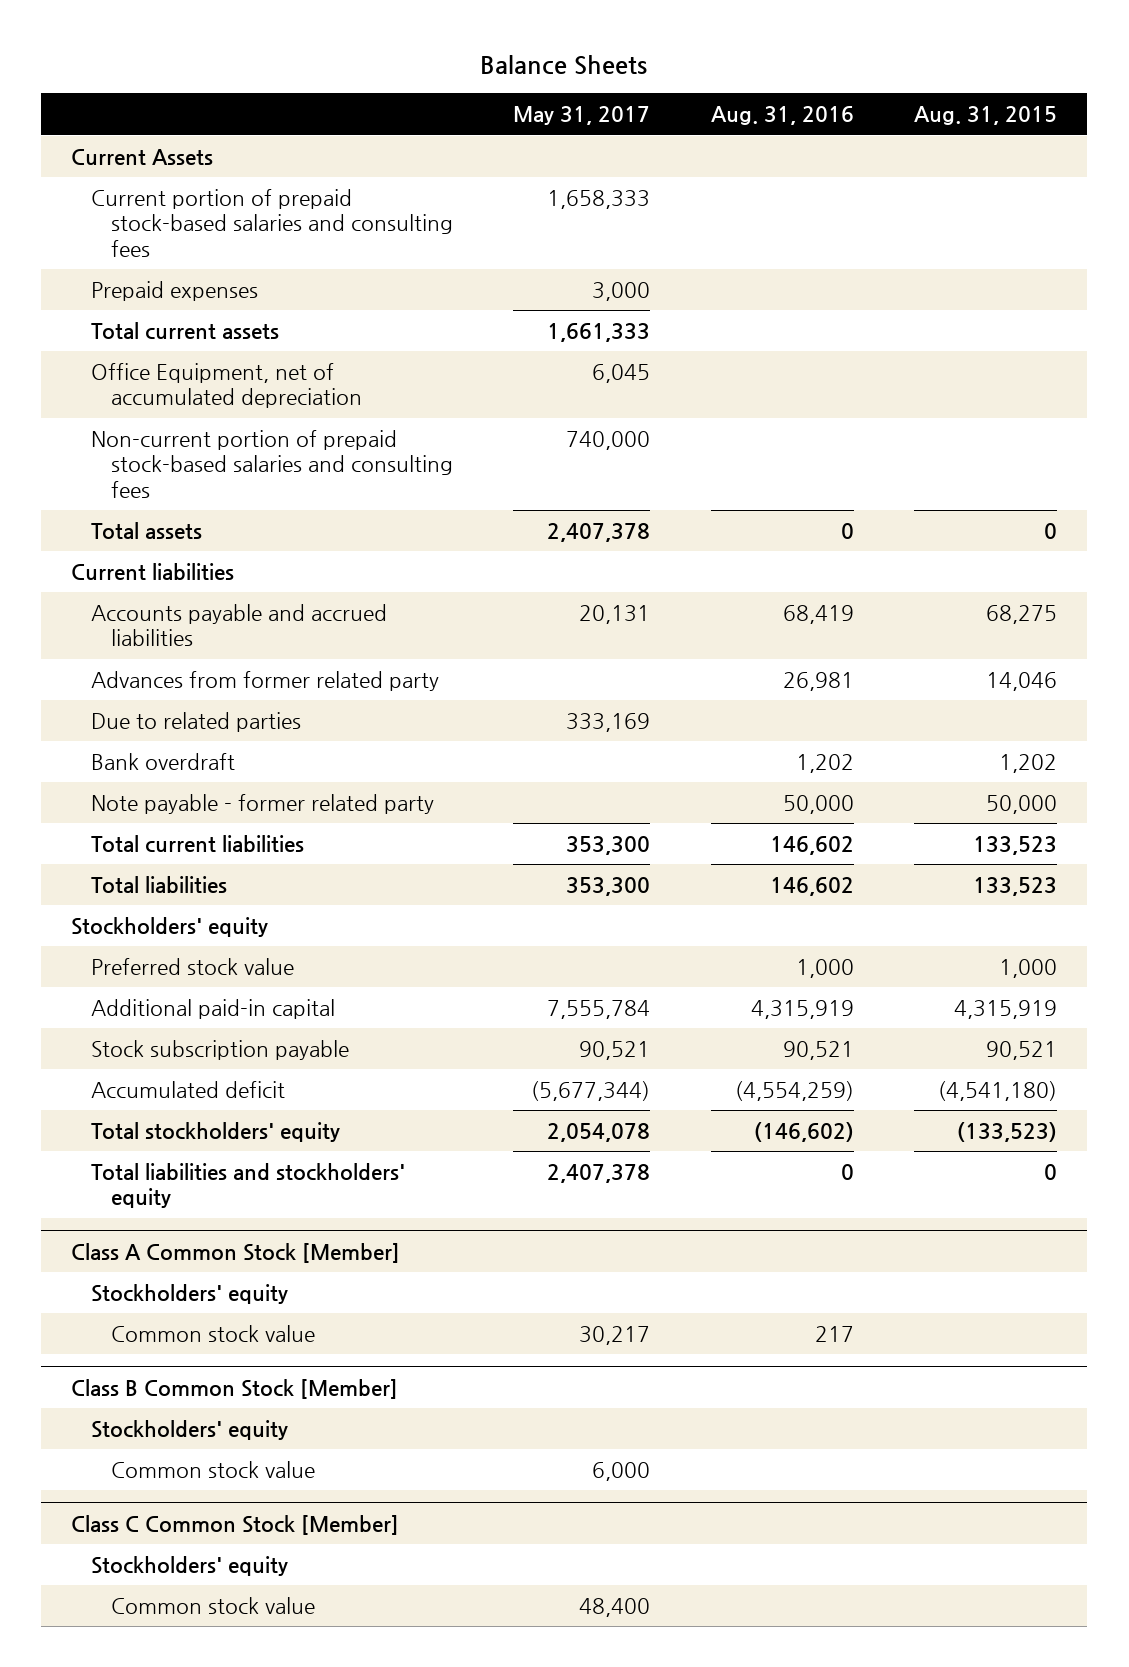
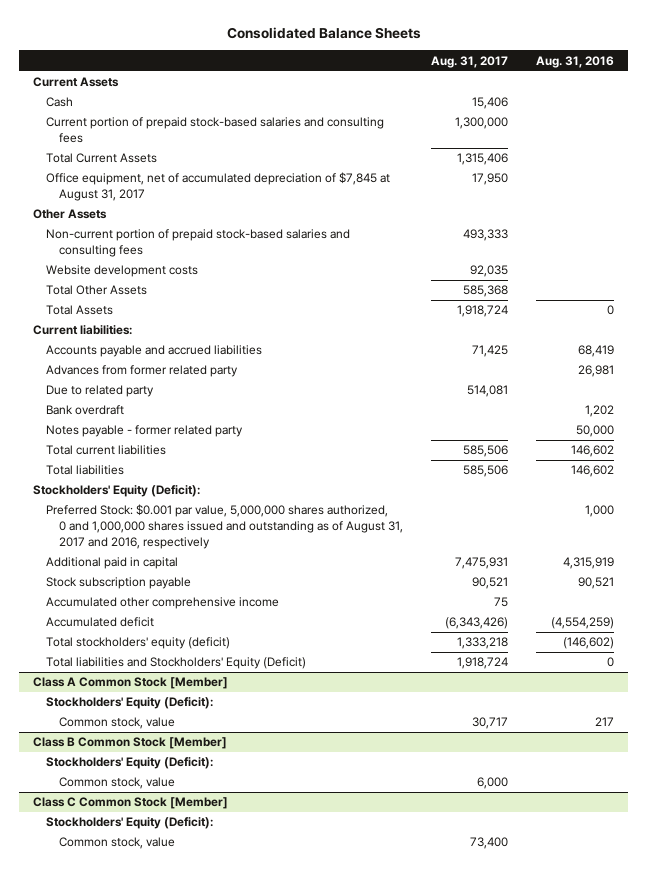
[480,54,648,75] Balance Sheets -> [226,27,421,40] Consolidated Balance Sheets
[513,106,651,126] May 31, 2017 -> none
[914,106,1058,126] Aug. 31, 2015 -> none
none -> [430,55,508,68] Aug. 31, 2017
none -> [45,97,73,108] Cash
[91,280,259,301] Prepaid expenses -> none
[91,321,280,340] Total current assets -> [45,153,157,164] Total Current Assets
[91,362,362,409] Office Equipment, net of accumulated depreciation -> [45,172,390,202] Office equipment, net of accumulated depreciation of $7,845 at August 31, 2017
none -> [33,209,108,220] Other Assets
none -> [45,265,198,278] Website development costs
none -> [45,285,147,296] Total Other Assets
[91,521,203,539] Total assets -> [45,305,113,316] Total Assets
[71,562,235,580] Current liabilities -> [33,325,133,336] Current liabilities:
[91,711,302,732] Due to related parties -> [45,385,154,398] Due to related party
[91,793,435,814] Note payable - former related party -> [45,425,243,438] Notes payable - former related party
[71,916,269,937] Stockholders' equity -> [33,485,201,498] Stockholders' Equity (Deficit):
[91,957,295,975] Preferred stock value -> [45,504,403,549] Preferred Stock: $0.001 par value, 5,000,000 shares authorized, 0 and 1,000,000 shares issued and outstanding as of August 31, 2017 and 2016, respectively
[91,998,336,1019] Additional paid-in capital -> [45,557,178,570] Additional paid in capital
none -> [45,597,279,610] Accumulated other comprehensive income
[91,1121,341,1142] Total stockholders' equity -> [45,637,230,650] Total stockholders' equity (deficit)
[91,1162,406,1209] Total liabilities and stockholders' equity -> [45,657,306,670] Total liabilities and Stockholders' Equity (Deficit)
[91,1283,289,1304] Stockholders' equity -> [45,697,213,710] Stockholders' Equity (Deficit):
[110,1324,315,1342] Common stock value -> [58,717,175,730] Common stock, value
[91,1419,289,1440] Stockholders' equity -> [45,757,213,770] Stockholders' Equity (Deficit):
[110,1460,315,1478] Common stock value -> [58,777,175,790] Common stock, value
[91,1555,289,1576] Stockholders' equity -> [45,817,213,830] Stockholders' Equity (Deficit):
[110,1596,315,1614] Common stock value -> [58,837,175,850] Common stock, value

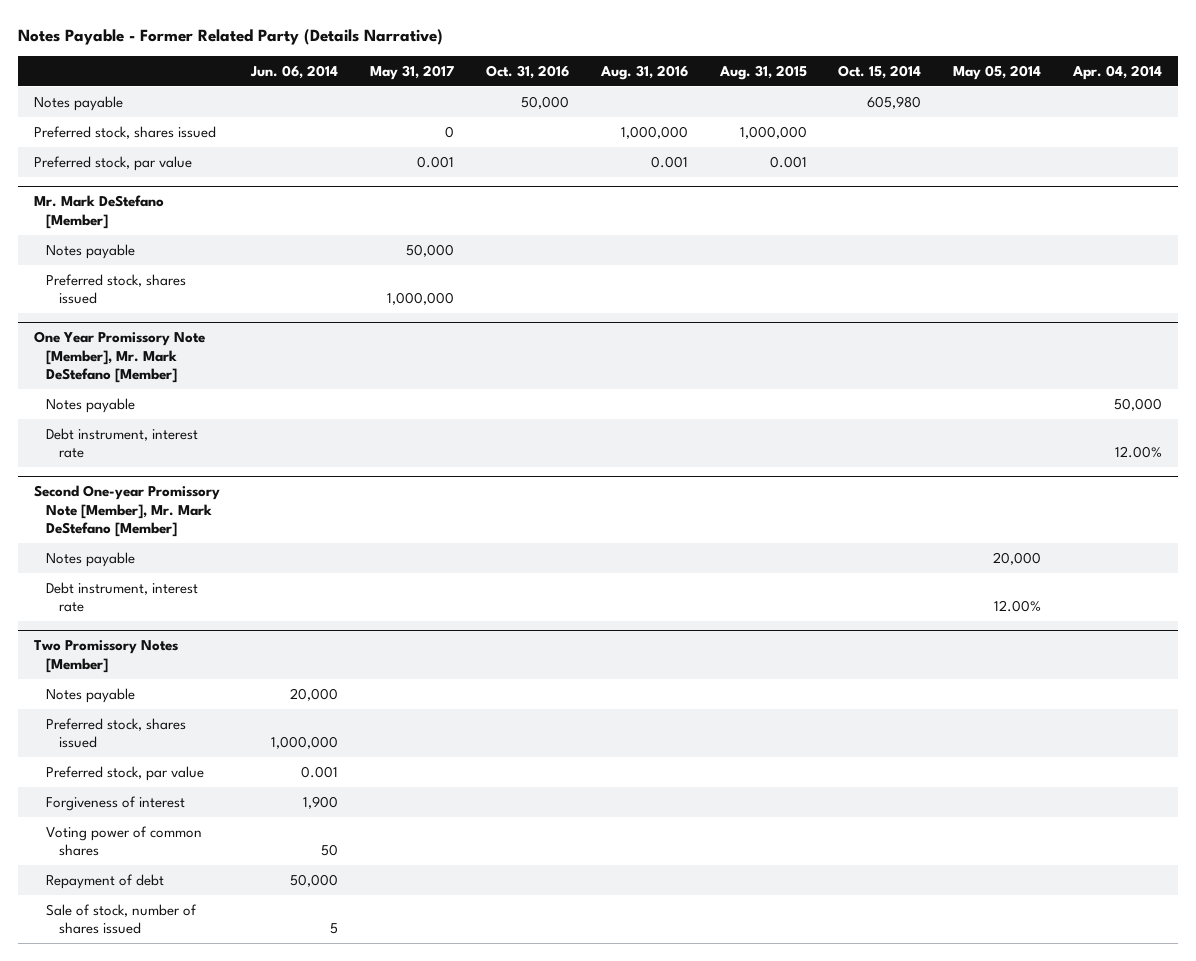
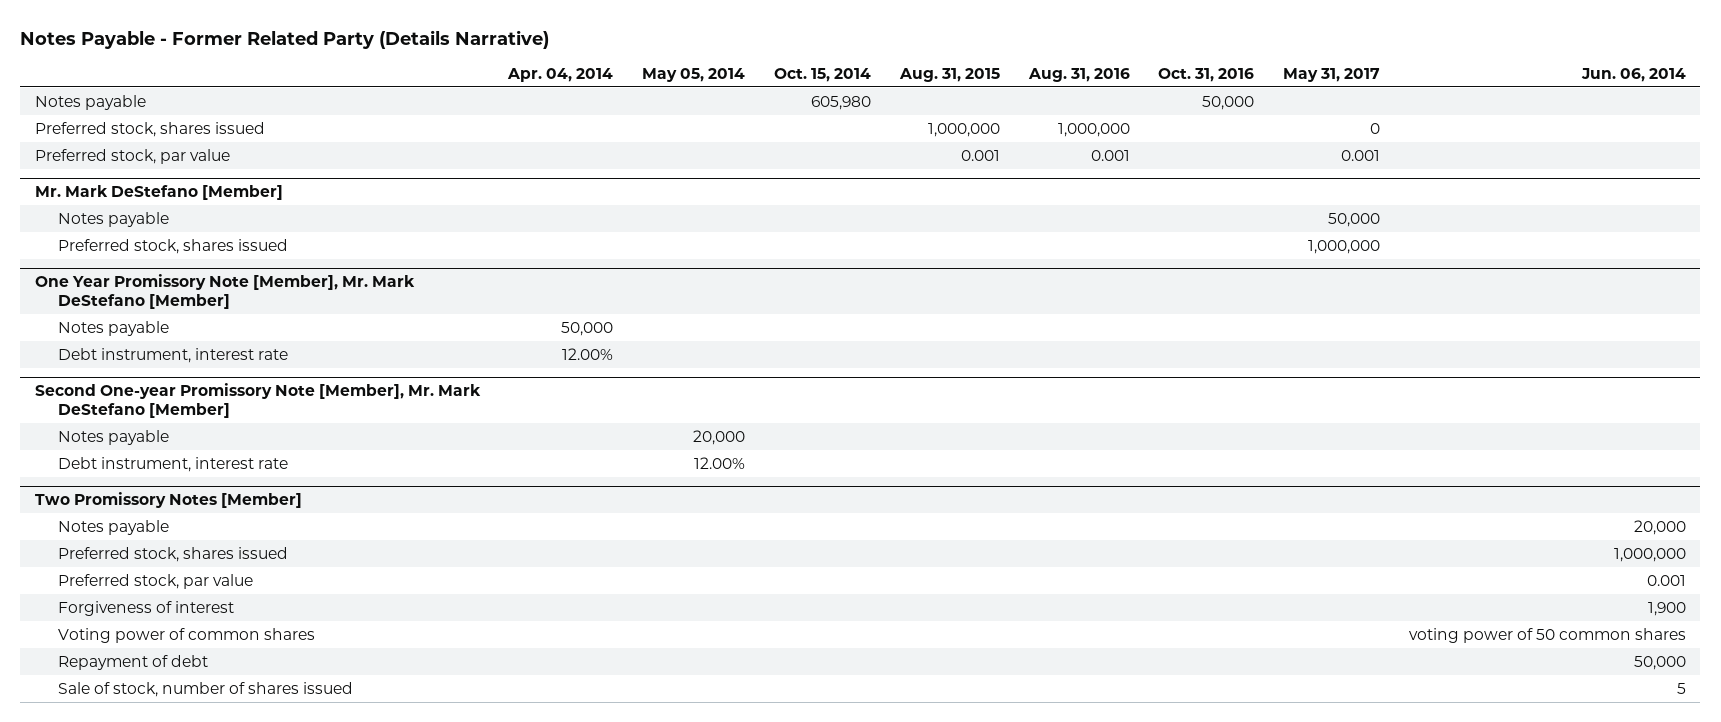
[321,844,339,857] 50 -> [1408,627,1686,643] voting power of 50 common shares

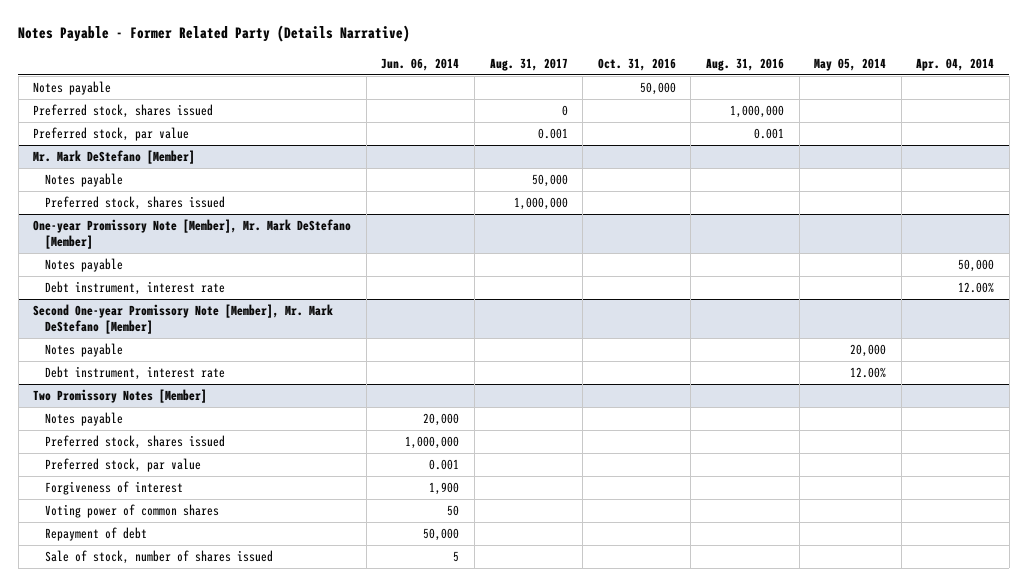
[774,68,872,83] Oct. 15, 2014 -> none
[898,68,1000,83] Aug. 31, 2015 -> none
[1283,68,1381,83] May 31, 2017 -> none
none -> [489,57,568,71] Aug. 31, 2017
[34,274,415,309] One Year Promissory Note [Member], Mr. Mark DeStefano [Member] -> [33,219,352,249] One-year Promissory Note [Member], Mr. Mark DeStefano [Member]
[1408,627,1686,643] voting power of 50 common shares -> [447,505,460,517] 50

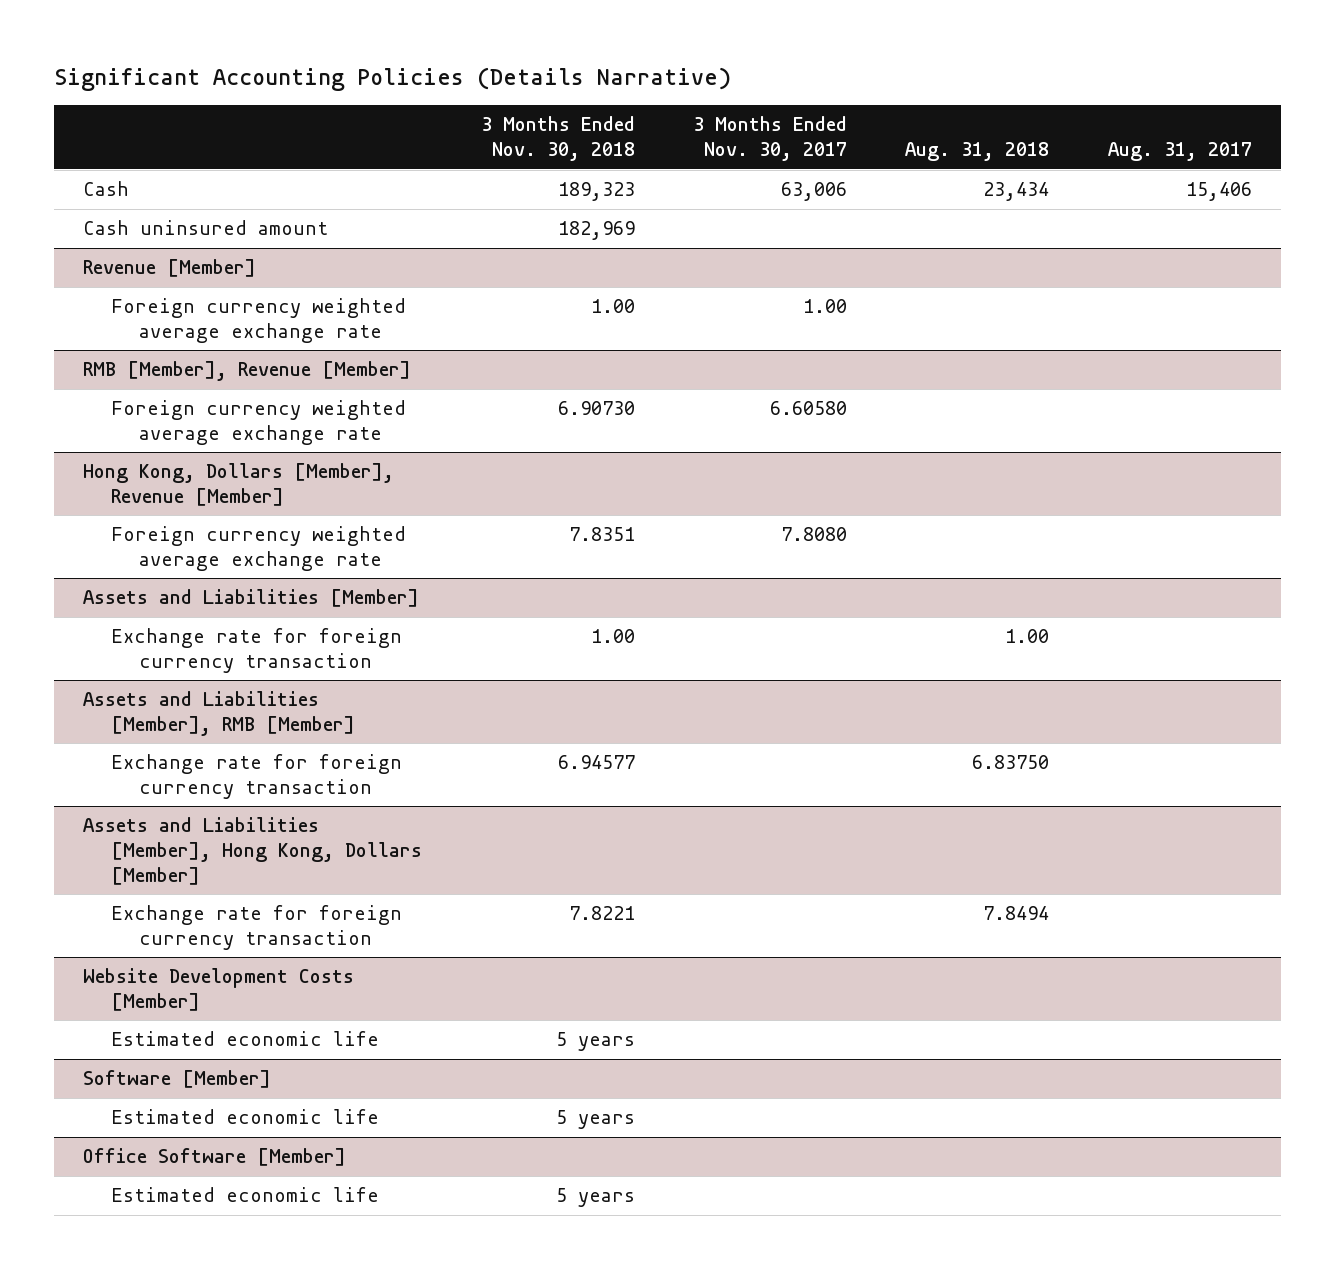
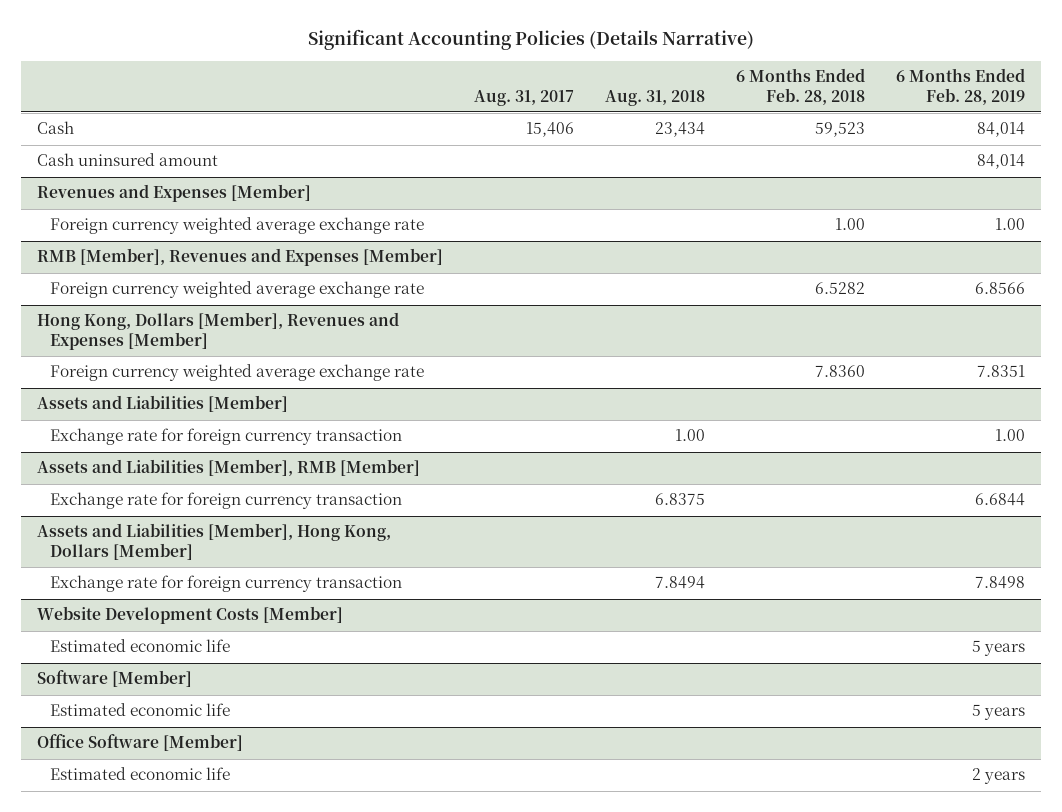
[480,116,635,162] 3 Months Ended Nov. 30, 2018 -> none
[692,116,847,162] 3 Months Ended Nov. 30, 2017 -> none
none -> [736,68,866,105] 6 Months Ended Feb. 28, 2018
none -> [896,68,1026,105] 6 Months Ended Feb. 28, 2019
[83,259,257,278] Revenue [Member] -> none
[111,298,407,344] Foreign currency weighted average exchange rate -> none
[83,361,412,382] RMB [Member], Revenue [Member] -> none
[111,400,407,446] Foreign currency weighted average exchange rate -> none
[83,463,395,507] Hong Kong, Dollars [Member], Revenue [Member] -> none
[111,526,407,572] Foreign currency weighted average exchange rate -> none
none -> [36,184,311,203] Revenues and Expenses [Member]
none -> [50,217,425,235] Foreign currency weighted average exchange rate
none -> [36,248,443,267] RMB [Member], Revenues and Expenses [Member]
none -> [50,281,425,299] Foreign currency weighted average exchange rate
none -> [36,312,399,351] Hong Kong, Dollars [Member], Revenues and Expenses [Member]
none -> [50,364,425,382] Foreign currency weighted average exchange rate
[972,755,1050,770] 6.83750 -> [655,493,706,506] 6.8375

